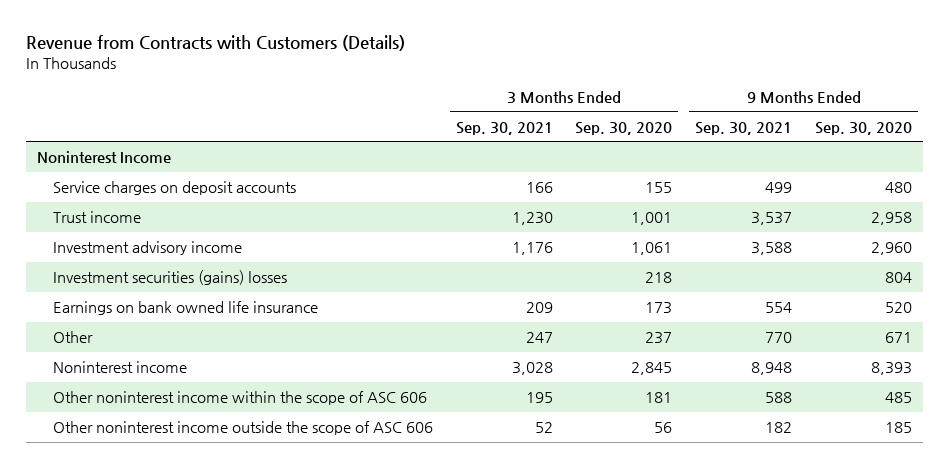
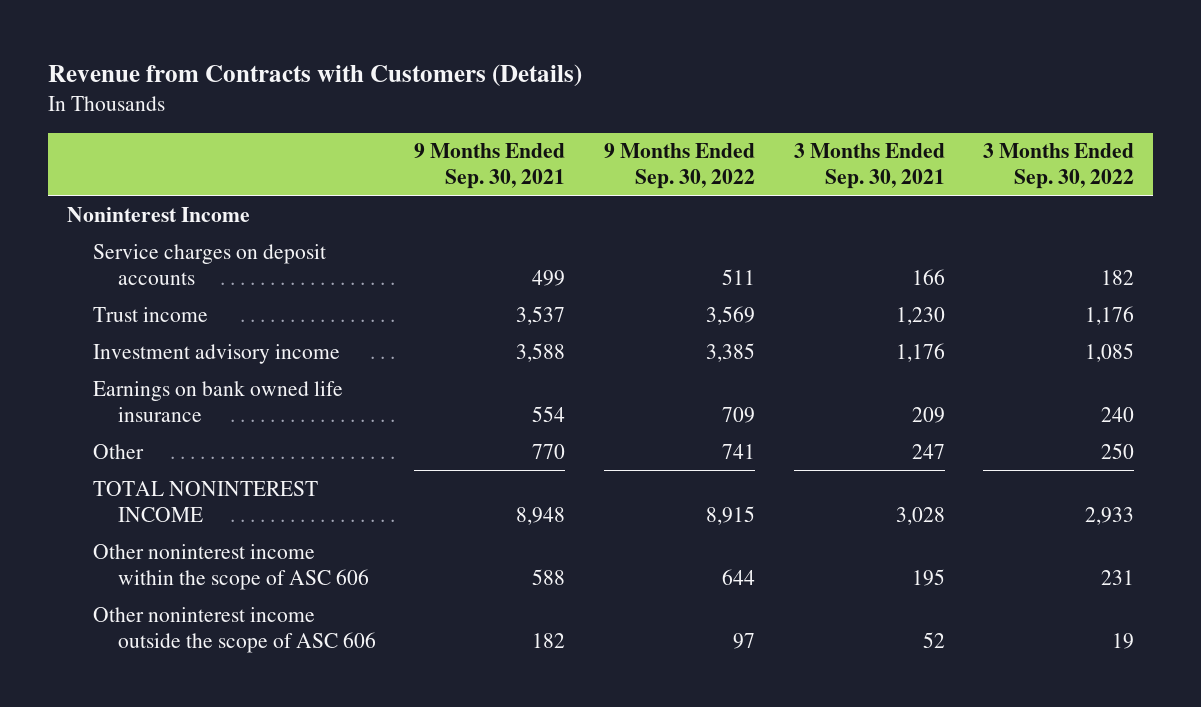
[575,121,673,135] Sep. 30, 2020 -> none
[814,121,912,135] Sep. 30, 2020 -> none
none -> [603,143,755,190] 9 Months Ended Sep. 30, 2022
none -> [983,143,1135,190] 3 Months Ended Sep. 30, 2022
[52,269,287,285] Investment securities (gains) losses -> none
[52,360,187,373] Noninterest income -> [92,480,318,522] TOTAL NONINTEREST INCOME

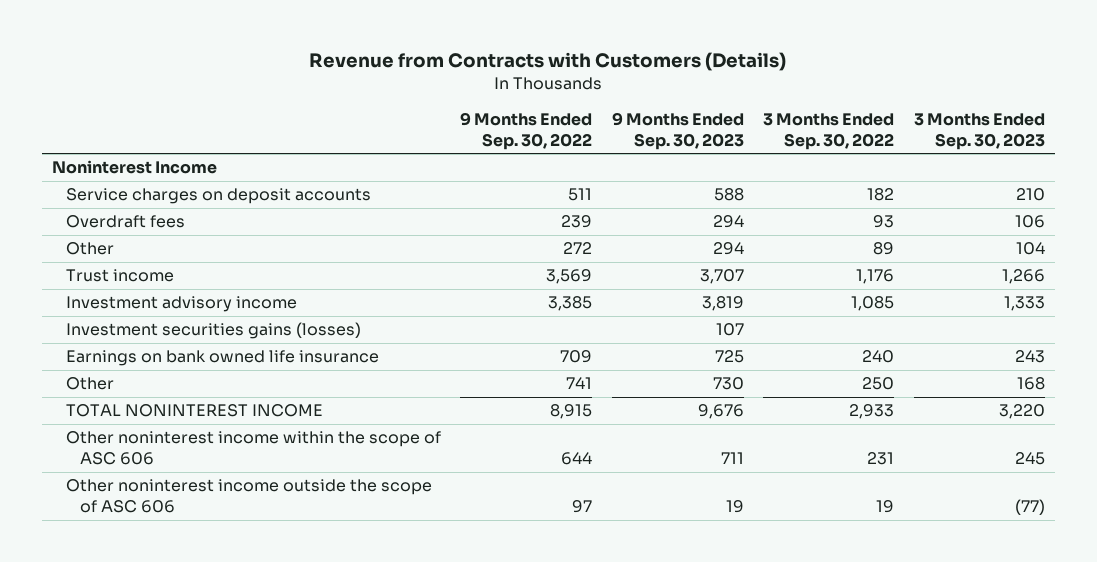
[414,143,566,190] 9 Months Ended Sep. 30, 2021 -> none
[793,143,945,190] 3 Months Ended Sep. 30, 2021 -> none
none -> [611,111,744,150] 9 Months Ended Sep. 30, 2023
none -> [913,112,1045,150] 3 Months Ended Sep. 30, 2023
none -> [65,215,185,229] Overdraft fees
none -> [65,242,114,256] Other
none -> [65,322,361,340] Investment securities gains (losses)

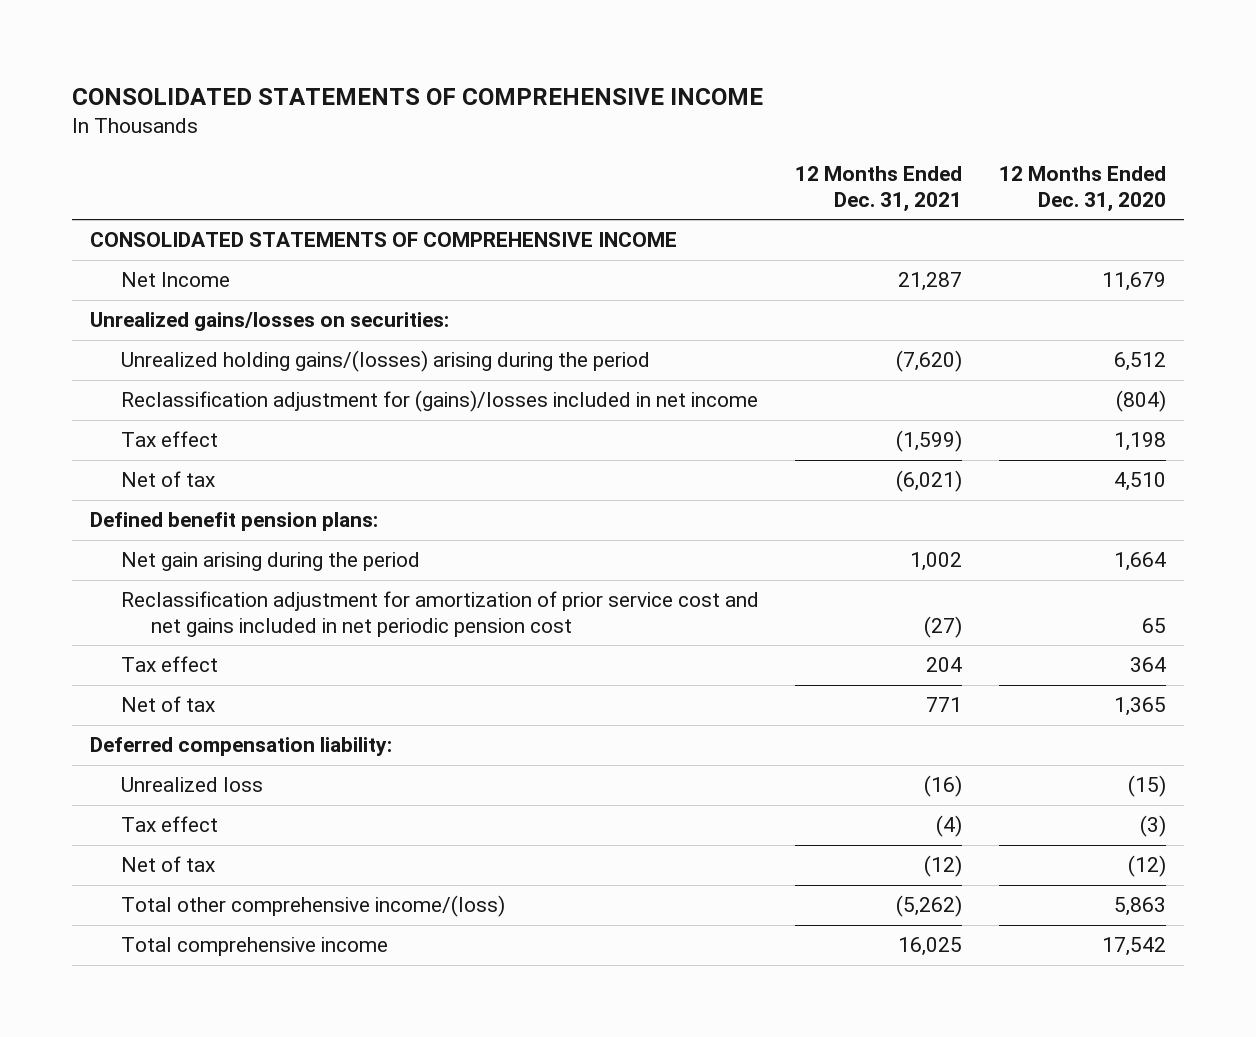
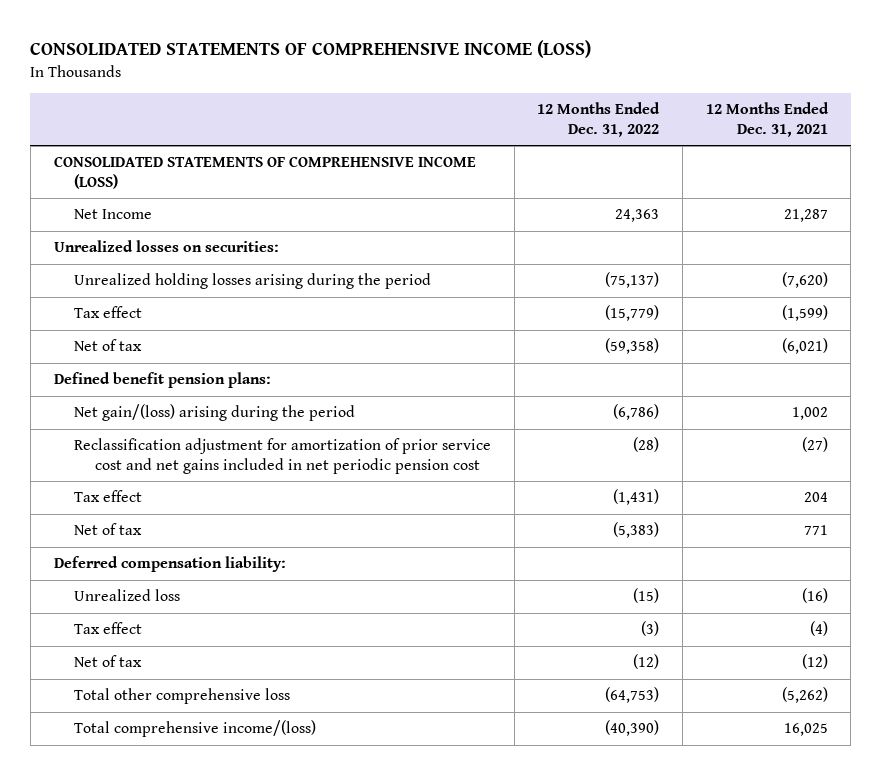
[71,87,763,105] CONSOLIDATED STATEMENTS OF COMPREHENSIVE INCOME -> [30,40,592,59] CONSOLIDATED STATEMENTS OF COMPREHENSIVE INCOME (LOSS)
[998,166,1166,212] 12 Months Ended Dec. 31, 2020 -> none
none -> [537,102,661,138] 12 Months Ended Dec. 31, 2022
[90,232,678,248] CONSOLIDATED STATEMENTS OF COMPREHENSIVE INCOME -> [53,156,476,190] CONSOLIDATED STATEMENTS OF COMPREHENSIVE INCOME (LOSS)
[120,390,758,413] Reclassification adjustment for (gains)/losses included in net income -> none
[90,312,450,332] Unrealized gains/losses on securities: -> [53,240,279,253] Unrealized losses on securities:
[120,350,650,373] Unrealized holding gains/(losses) arising during the period -> [74,273,432,290] Unrealized holding losses arising during the period
[120,552,420,572] Net gain arising during the period -> [74,404,356,422] Net gain/(loss) arising during the period
[120,895,505,918] Total other comprehensive income/(loss) -> [74,688,291,705] Total other comprehensive loss
[120,937,388,957] Total comprehensive income -> [74,720,317,738] Total comprehensive income/(loss)

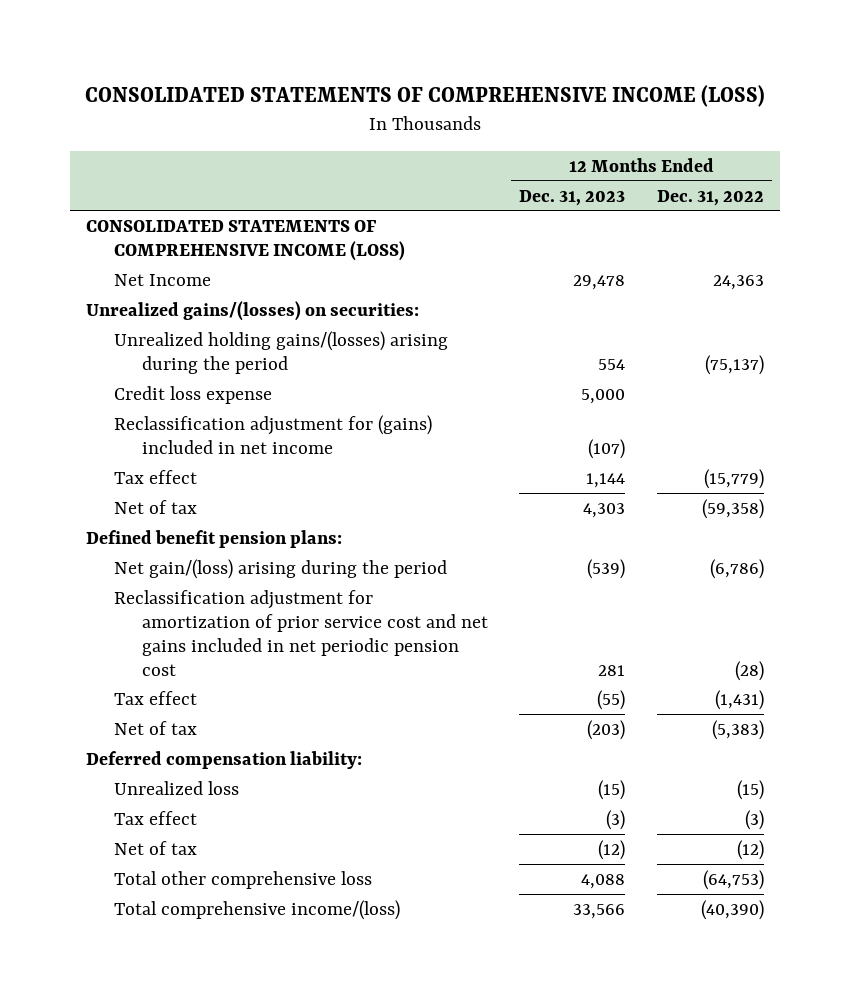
[705,102,829,138] 12 Months Ended Dec. 31, 2021 -> none
none -> [519,189,626,206] Dec. 31, 2023
[53,240,279,253] Unrealized losses on securities: -> [86,300,420,321] Unrealized gains/(losses) on securities:
[74,273,432,290] Unrealized holding losses arising during the period -> [113,330,448,374] Unrealized holding gains/(losses) arising during the period
none -> [113,385,272,404] Credit loss expense
none -> [113,414,432,454] Reclassification adjustment for (gains) included in net income

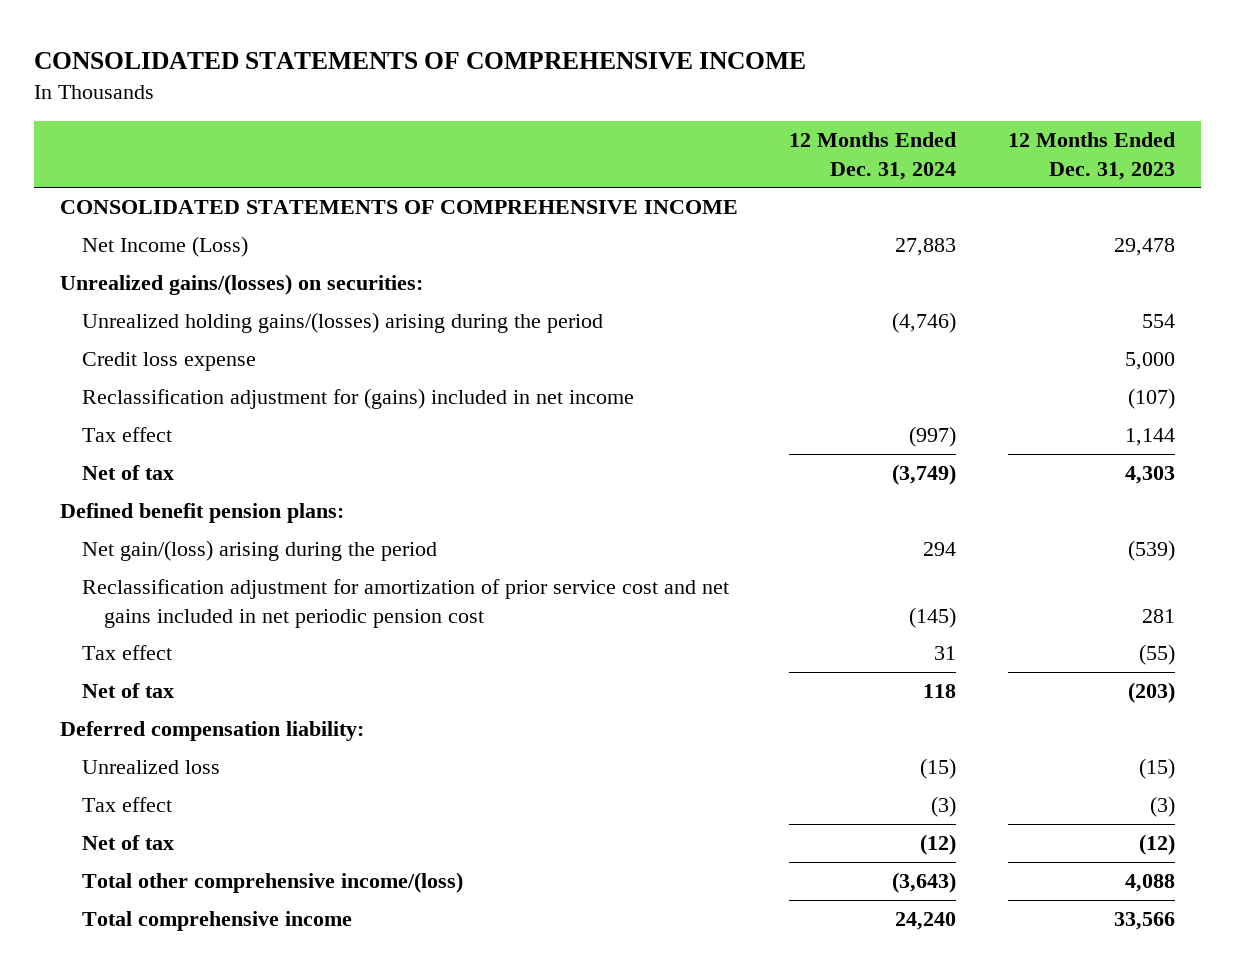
[85,85,766,108] CONSOLIDATED STATEMENTS OF COMPREHENSIVE INCOME (LOSS) -> [34,51,807,69] CONSOLIDATED STATEMENTS OF COMPREHENSIVE INCOME
[657,189,765,206] Dec. 31, 2022 -> none
none -> [789,132,957,180] 12 Months Ended Dec. 31, 2024
[86,219,405,261] CONSOLIDATED STATEMENTS OF COMPREHENSIVE INCOME (LOSS) -> [59,200,738,215] CONSOLIDATED STATEMENTS OF COMPREHENSIVE INCOME
[113,273,211,286] Net Income -> [82,236,249,258] Net Income (Loss)
[113,870,372,889] Total other comprehensive loss -> [82,872,464,894] Total other comprehensive income/(loss)
[113,899,400,920] Total comprehensive income/(loss) -> [82,911,353,932] Total comprehensive income

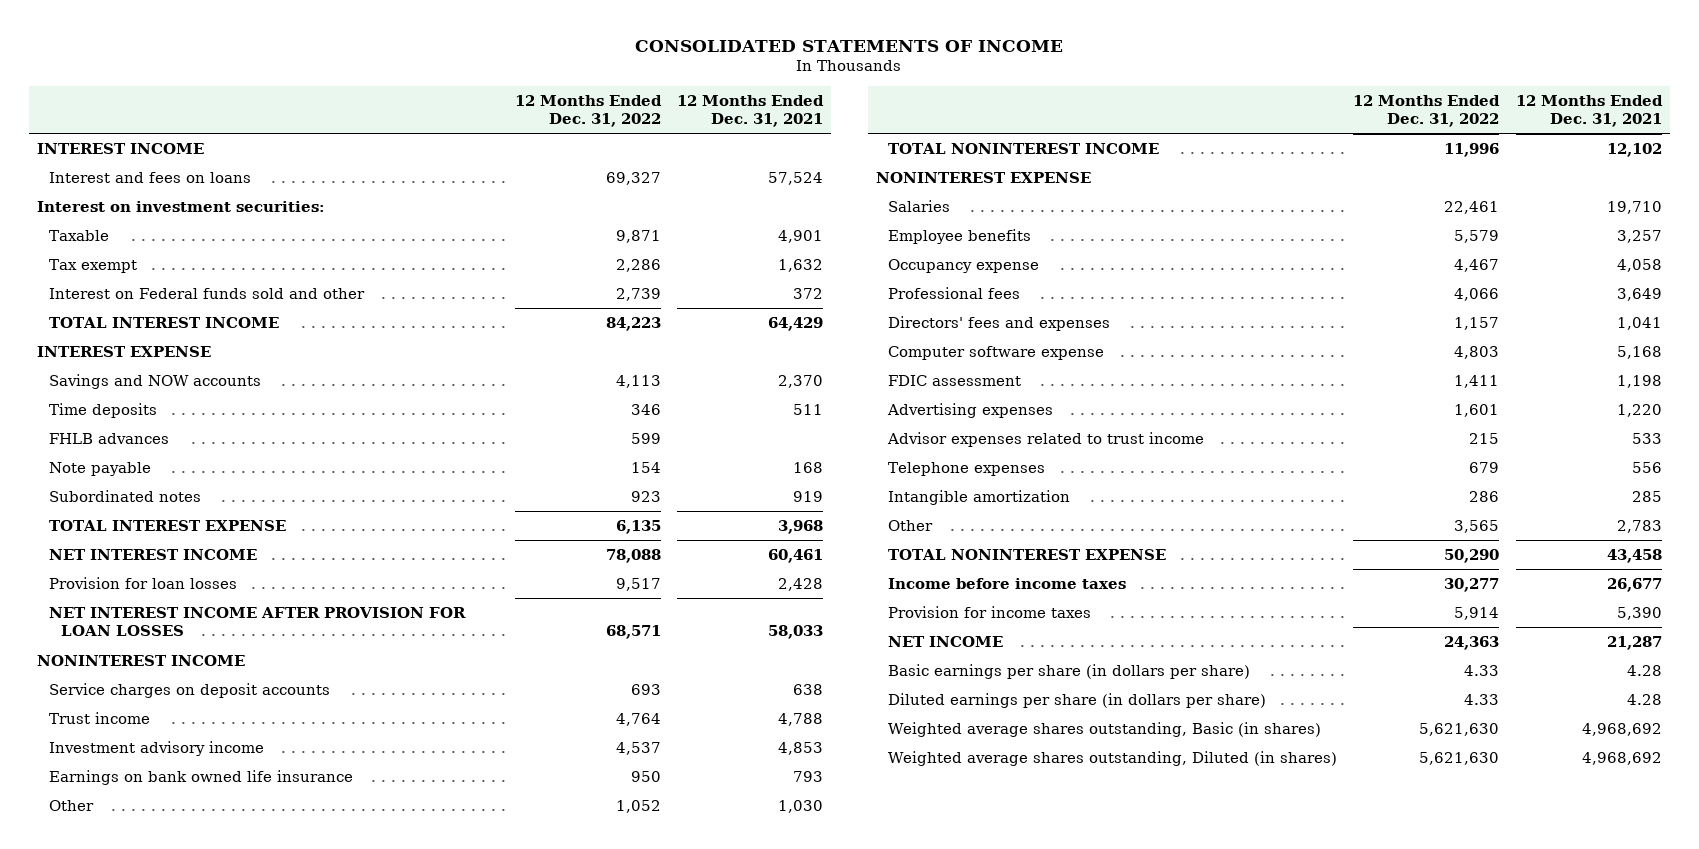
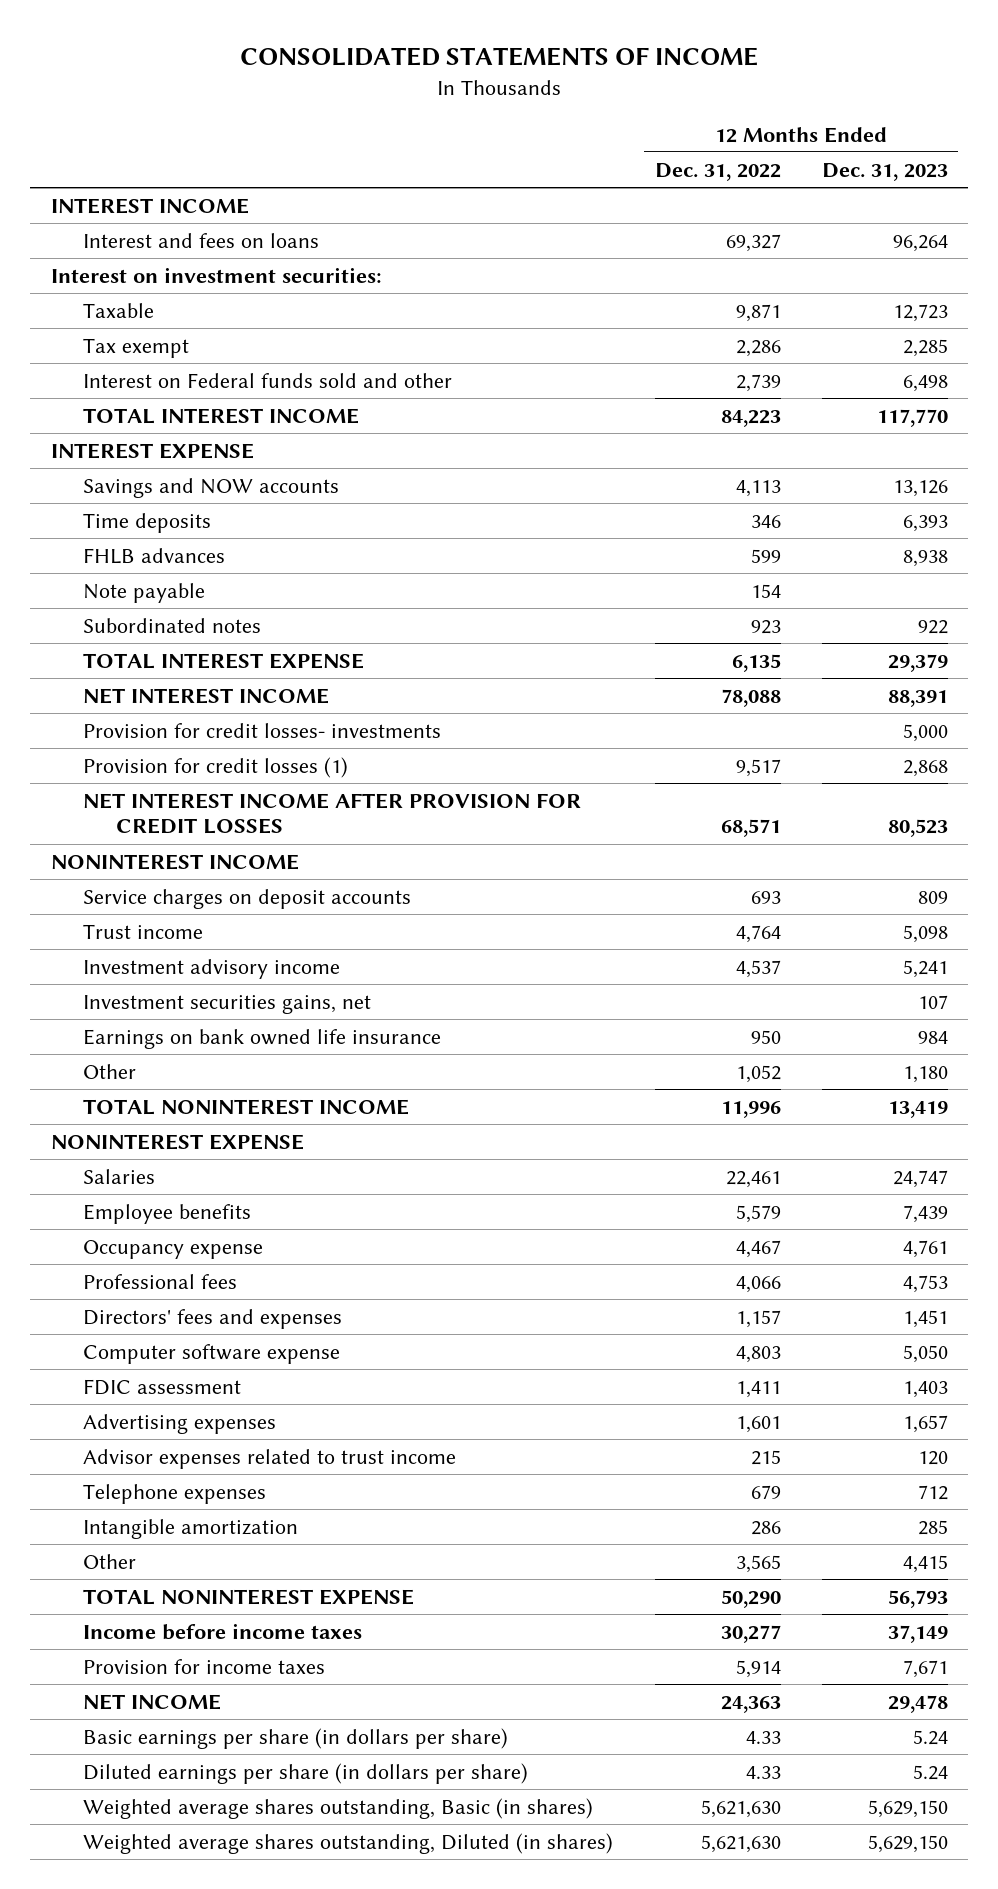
[677,94,825,128] 12 Months Ended Dec. 31, 2021 -> none
none -> [821,162,948,181] Dec. 31, 2023
none -> [83,722,442,738] Provision for credit losses- investments
[49,577,238,590] Provision for loan losses -> [83,756,349,778] Provision for credit losses (1)
[49,607,467,637] NET INTEREST INCOME AFTER PROVISION FOR LOAN LOSSES -> [83,792,582,835] NET INTEREST INCOME AFTER PROVISION FOR CREDIT LOSSES
none -> [83,994,372,1014] Investment securities gains, net

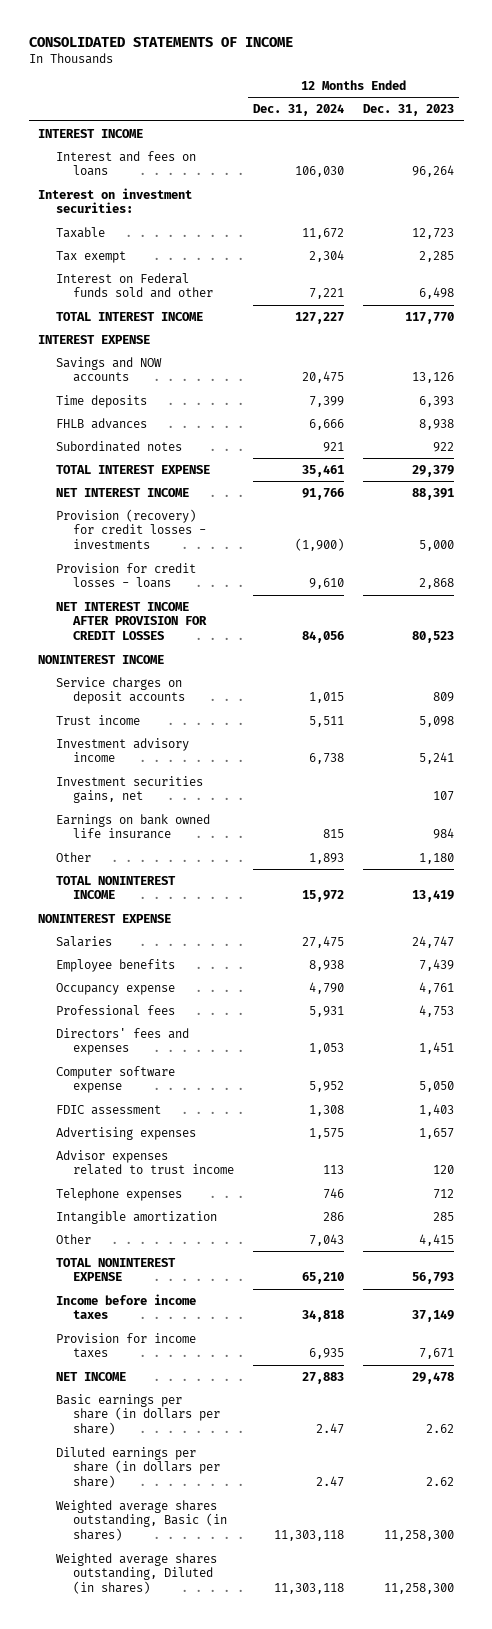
[654,162,781,181] Dec. 31, 2022 -> none
none -> [253,104,345,117] Dec. 31, 2024
[83,582,206,603] Note payable -> none
[83,722,442,738] Provision for credit losses- investments -> [55,508,206,550] Provision (recovery) for credit losses - investments
[83,756,349,778] Provision for credit losses (1) -> [55,562,196,589] Provision for credit losses - loans
[912,1729,948,1745] 5.24 -> [426,1424,455,1434] 2.62
[912,1764,948,1780] 5.24 -> [426,1477,455,1487] 2.62
[867,1799,948,1818] 5,629,150 -> [384,1530,455,1542] 11,258,300
[867,1834,948,1853] 5,629,150 -> [384,1583,455,1595] 11,258,300

